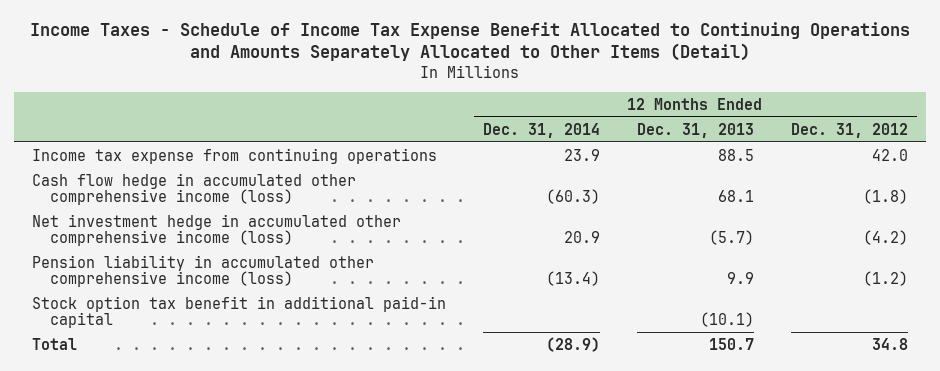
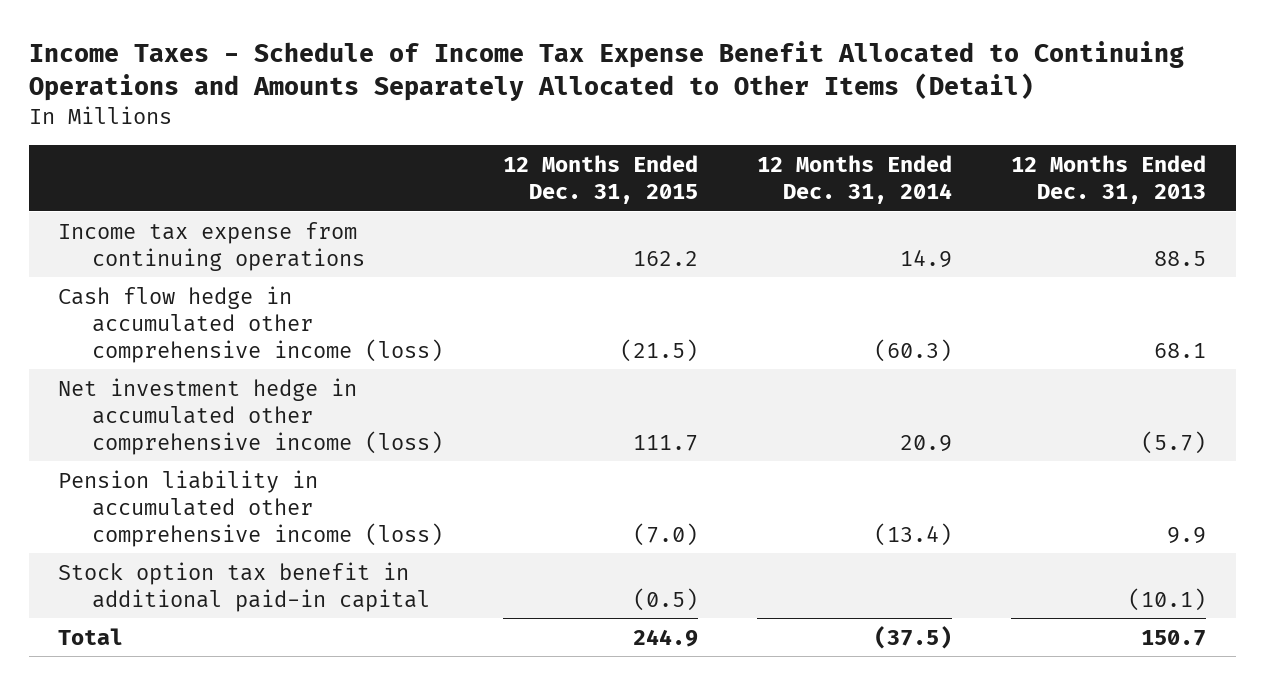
[790,122,908,138] Dec. 31, 2012 -> none
none -> [502,154,698,204] 12 Months Ended Dec. 31, 2015
[563,148,600,161] 23.9 -> [899,249,952,268] 14.9
[545,336,600,352] (28.9) -> [873,625,952,649] (37.5)

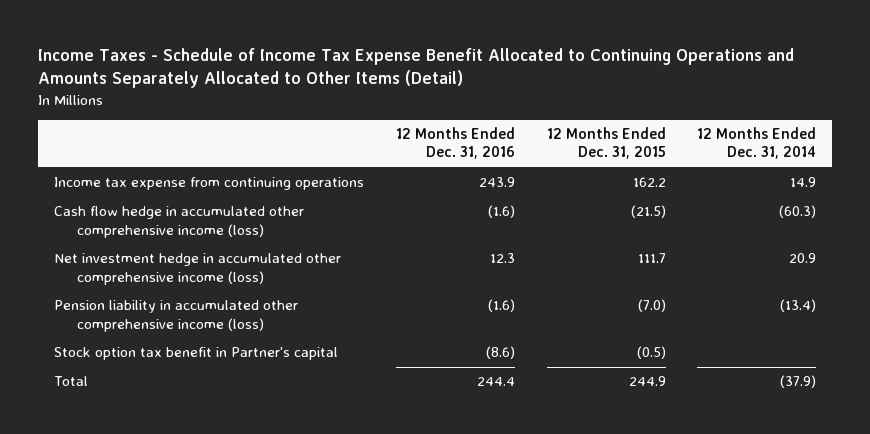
[1011,154,1207,204] 12 Months Ended Dec. 31, 2013 -> none
none -> [395,126,515,160] 12 Months Ended Dec. 31, 2016
[58,561,431,612] Stock option tax benefit in additional paid-in capital -> [53,347,338,361] Stock option tax benefit in Partner's capital
[873,625,952,649] (37.5) -> [780,375,817,389] (37.9)

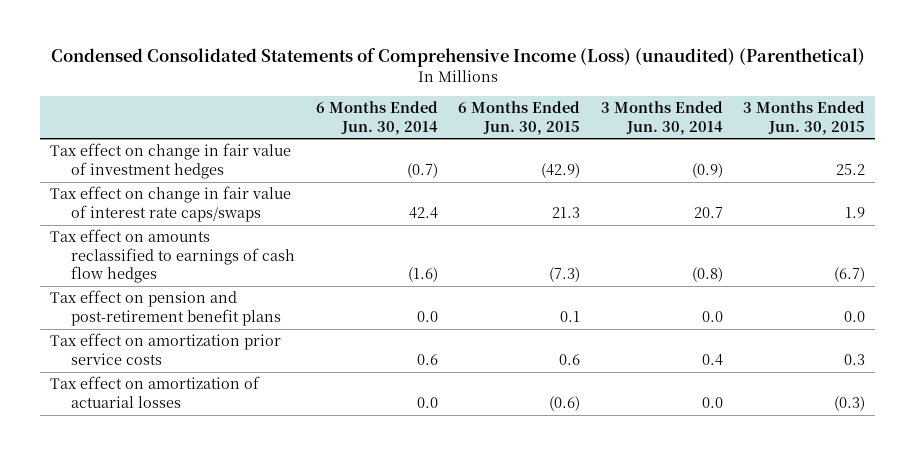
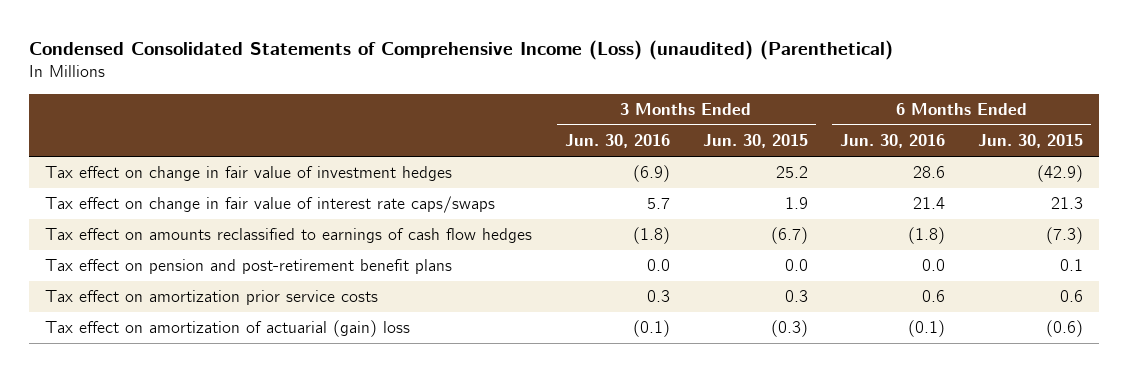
[315,101,438,135] 6 Months Ended Jun. 30, 2014 -> none
[600,101,723,135] 3 Months Ended Jun. 30, 2014 -> none
none -> [565,134,671,149] Jun. 30, 2016
none -> [840,134,946,149] Jun. 30, 2016
[50,376,261,408] Tax effect on amortization of actuarial losses -> [45,320,411,338] Tax effect on amortization of actuarial (gain) loss

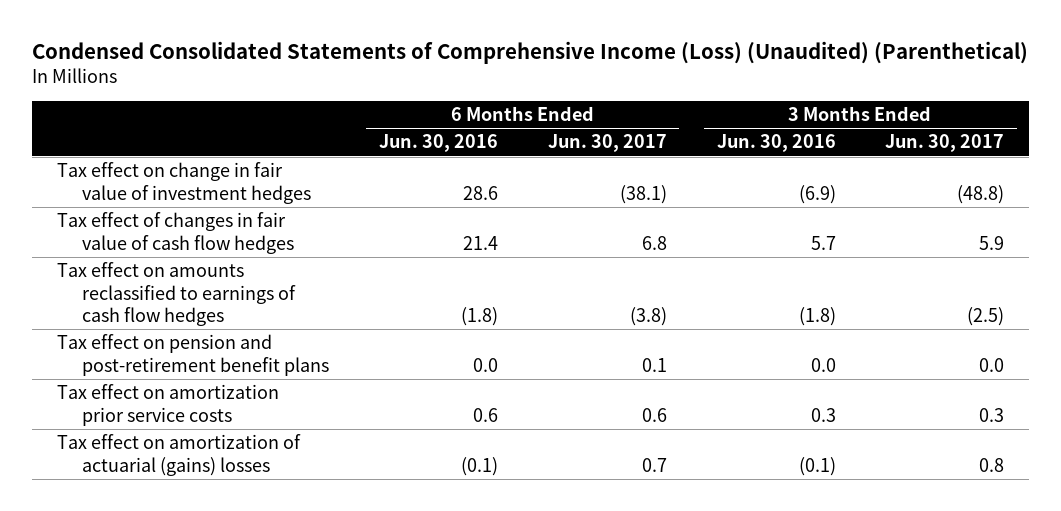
[29,39,894,60] Condensed Consolidated Statements of Comprehensive Income (Loss) (unaudited) (Parenthetical) -> [31,41,1028,65] Condensed Consolidated Statements of Comprehensive Income (Loss) (Unaudited) (Parenthetical)
[702,134,808,149] Jun. 30, 2015 -> none
[977,134,1083,149] Jun. 30, 2015 -> none
none -> [547,134,667,153] Jun. 30, 2017
none -> [885,134,1005,153] Jun. 30, 2017
[45,196,496,214] Tax effect on change in fair value of interest rate caps/swaps -> [56,212,294,254] Tax effect of changes in fair value of cash flow hedges
[45,320,411,338] Tax effect on amortization of actuarial (gain) loss -> [56,434,301,476] Tax effect on amortization of actuarial (gains) losses

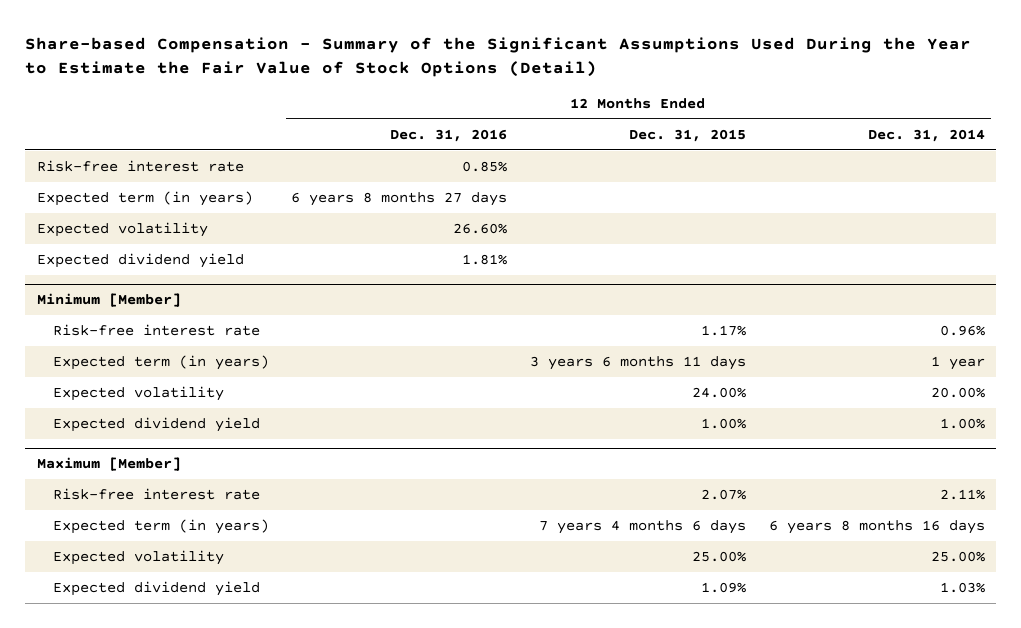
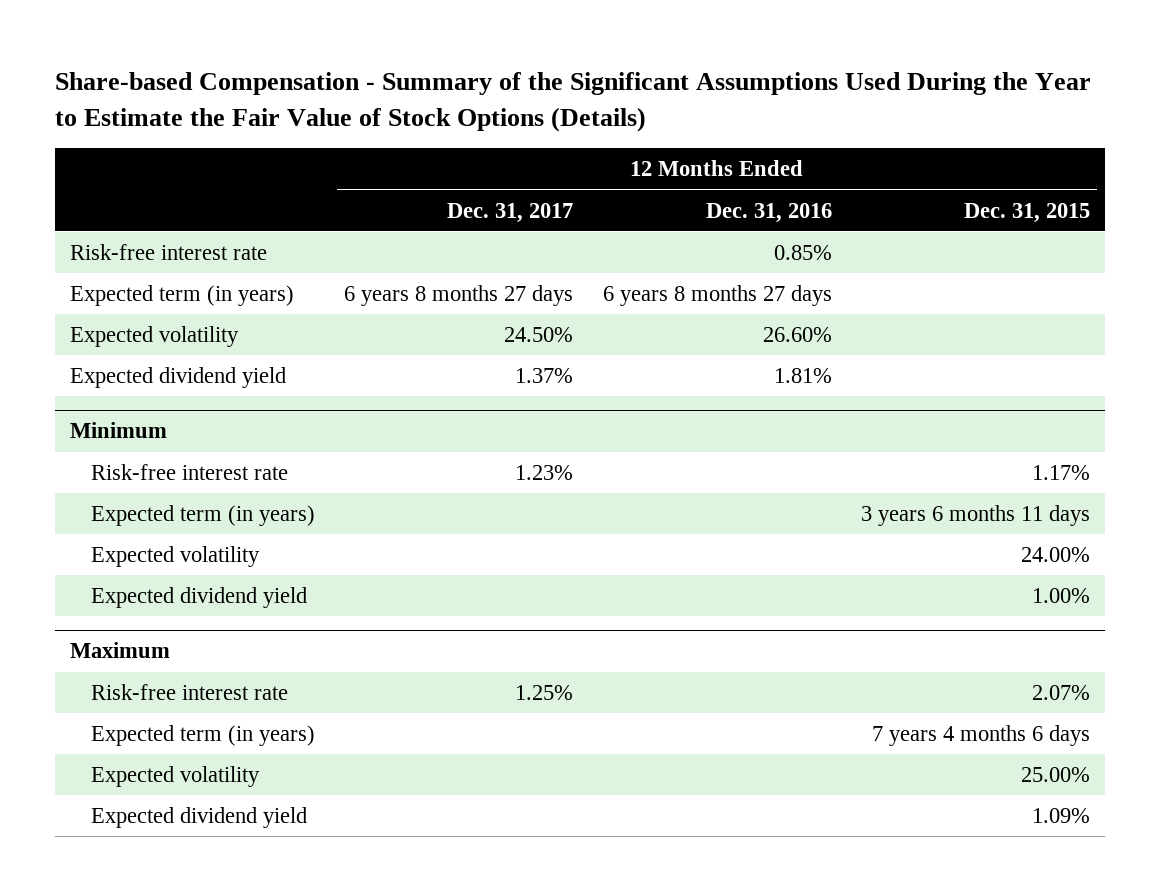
[25,37,972,77] Share-based Compensation - Summary of the Significant Assumptions Used During the Year to Estimate the Fair Value of Stock Options (Detail) -> [55,72,1092,132] Share-based Compensation - Summary of the Significant Assumptions Used During the Year to Estimate the Fair Value of Stock Options (Details)
[867,128,985,142] Dec. 31, 2014 -> none
none -> [447,202,574,223] Dec. 31, 2017
[36,293,181,308] Minimum [Member] -> [69,422,167,439] Minimum
[36,457,181,472] Maximum [Member] -> [69,642,170,659] Maximum

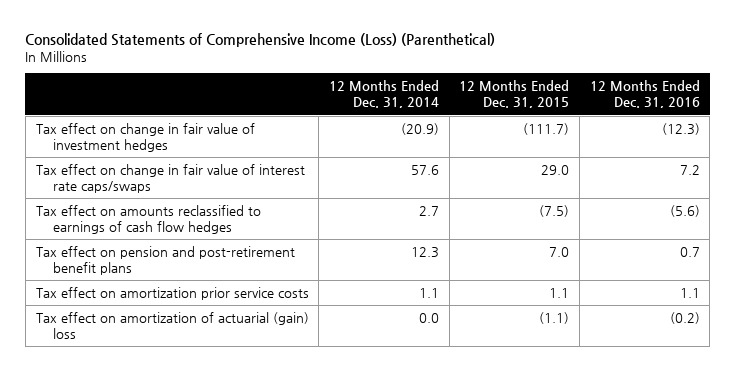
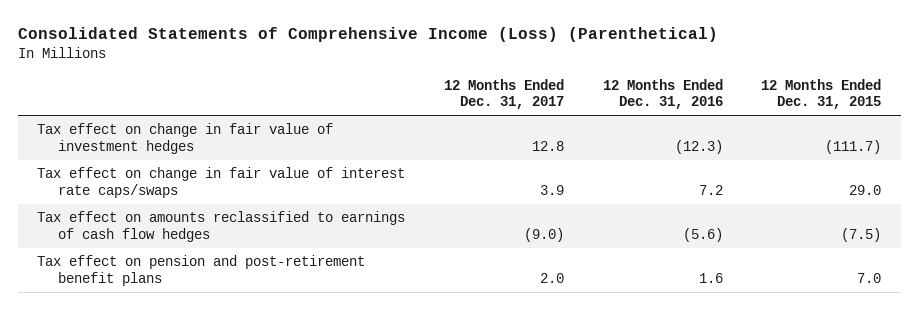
[328,80,439,109] 12 Months Ended Dec. 31, 2014 -> none
none -> [443,78,564,110] 12 Months Ended Dec. 31, 2017
[35,286,309,300] Tax effect on amortization prior service costs -> none
[35,311,309,339] Tax effect on amortization of actuarial (gain) loss -> none
[679,246,700,257] 0.7 -> [698,272,723,283] 1.6

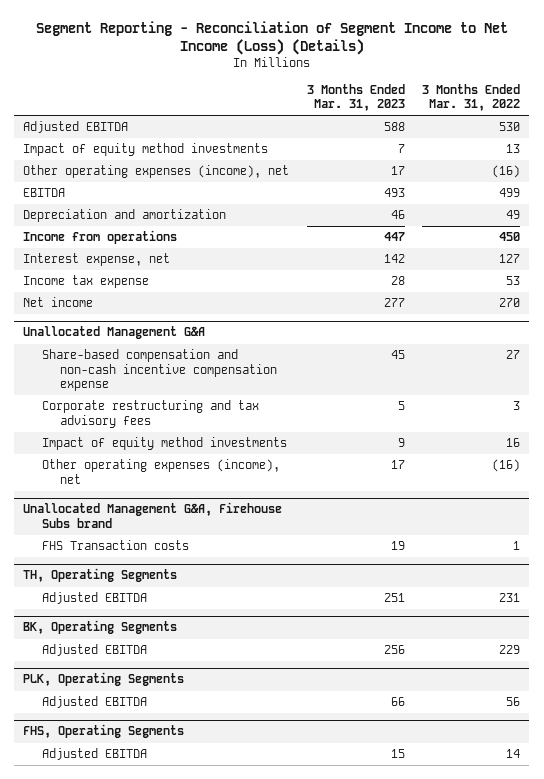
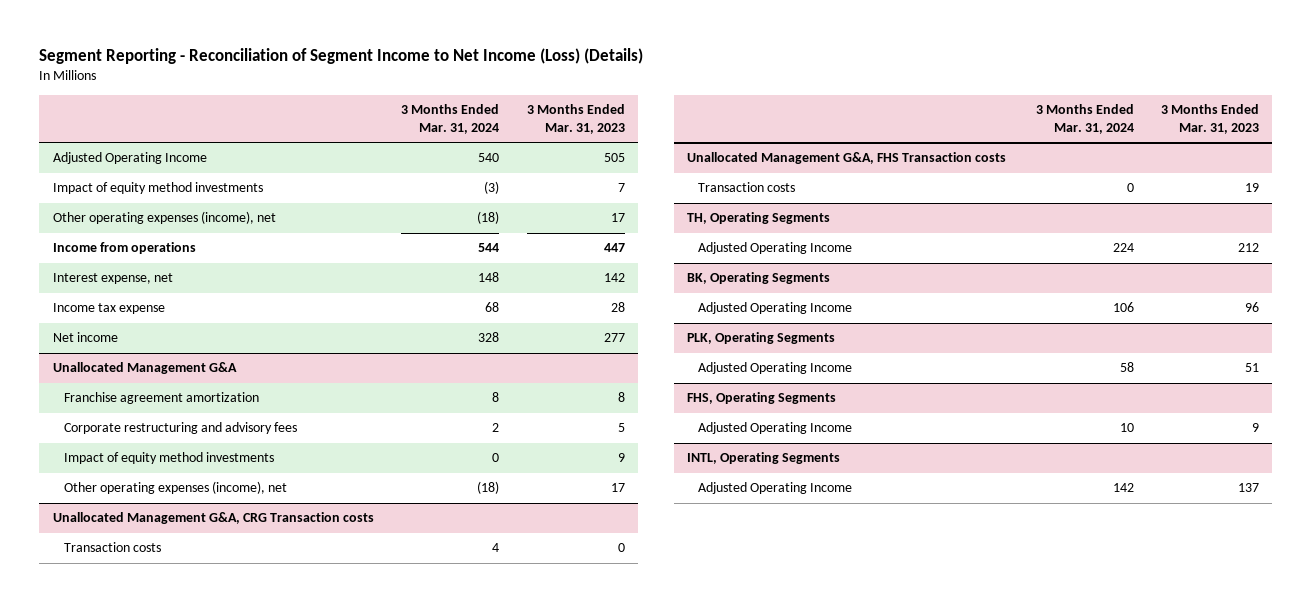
[422,83,521,111] 3 Months Ended Mar. 31, 2022 -> none
none -> [401,103,500,135] 3 Months Ended Mar. 31, 2024
[23,121,129,134] Adjusted EBITDA -> [52,152,207,165] Adjusted Operating Income
[383,122,405,132] 588 -> [603,153,625,163] 505
[23,188,66,198] EBITDA -> none
[23,209,227,223] Depreciation and amortization -> none
[41,349,278,391] Share-based compensation and non-cash incentive compensation expense -> none
none -> [63,392,259,405] Franchise agreement amortization
[41,400,259,428] Corporate restructuring and tax advisory fees -> [63,422,297,435] Corporate restructuring and advisory fees
[23,502,283,528] Unallocated Management G&A, Firehouse Subs brand -> none
none -> [52,512,374,525] Unallocated Management G&A, CRG Transaction costs
[41,540,189,551] FHS Transaction costs -> [63,542,161,553] Transaction costs
[390,541,405,551] 19 -> [617,543,625,553] 0
none -> [687,152,1007,165] Unallocated Management G&A, FHS Transaction costs
none -> [698,182,796,193] Transaction costs
[41,592,147,605] Adjusted EBITDA -> [698,242,853,255] Adjusted Operating Income
[383,593,405,603] 251 -> [1237,243,1259,253] 212
[41,644,147,657] Adjusted EBITDA -> [698,302,853,315] Adjusted Operating Income
[383,645,405,655] 256 -> [1244,302,1259,313] 96
[41,696,147,709] Adjusted EBITDA -> [698,362,853,375] Adjusted Operating Income
[390,697,405,707] 66 -> [1244,363,1259,373] 51
[41,748,147,761] Adjusted EBITDA -> [698,422,853,435] Adjusted Operating Income
[390,749,405,759] 15 -> [1251,423,1259,433] 9
none -> [687,452,841,465] INTL, Operating Segments
none -> [698,482,853,495] Adjusted Operating Income

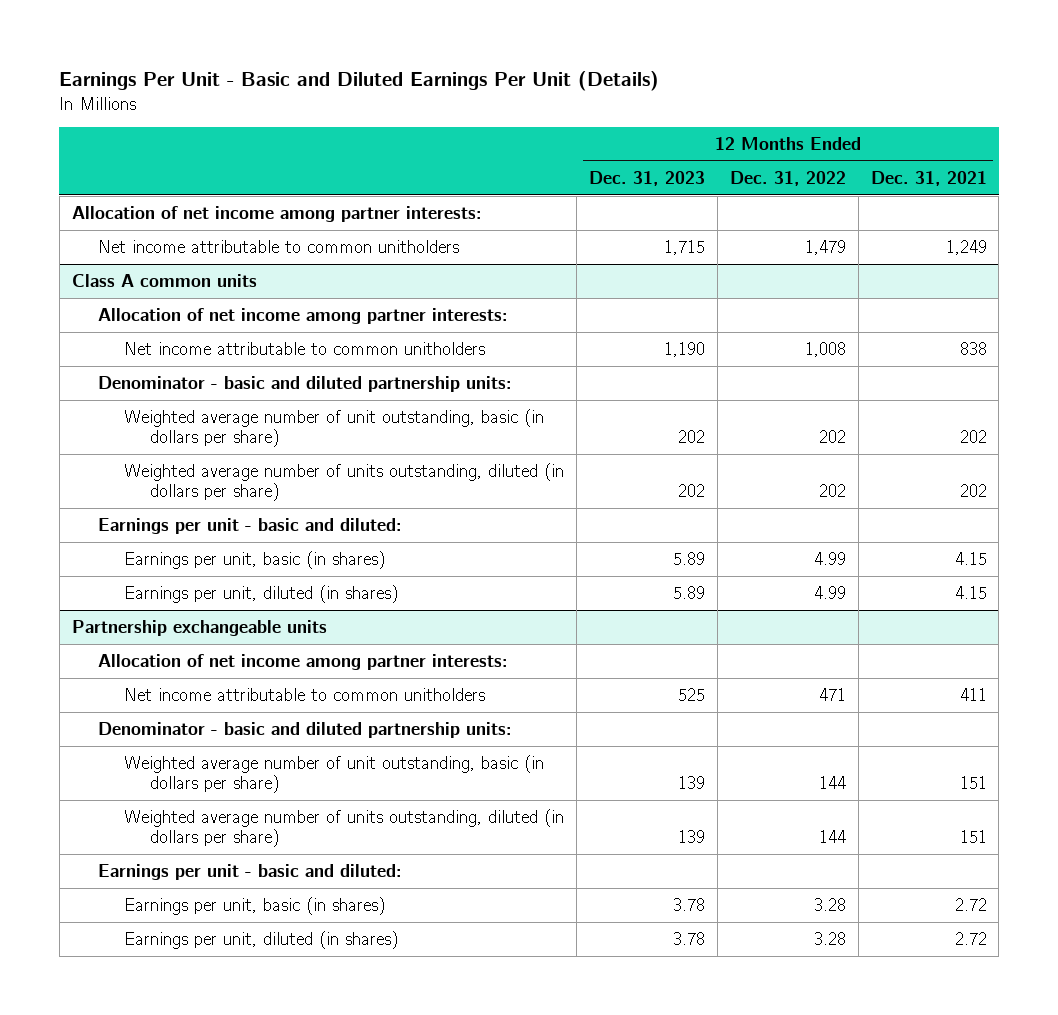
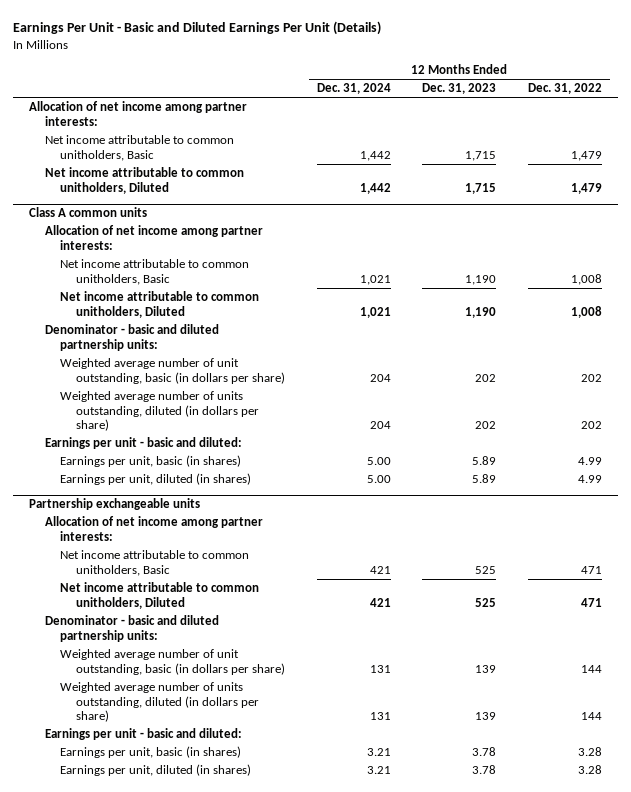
[870,170,987,186] Dec. 31, 2021 -> none
none -> [316,83,391,95] Dec. 31, 2024
[97,239,459,253] Net income attributable to common unitholders -> [44,135,234,161] Net income attributable to common unitholders, Basic
none -> [44,167,244,194] Net income attributable to common unitholders, Diluted
[123,341,485,355] Net income attributable to common unitholders -> [60,259,250,285] Net income attributable to common unitholders, Basic
none -> [60,291,260,318] Net income attributable to common unitholders, Diluted
[123,687,485,701] Net income attributable to common unitholders -> [60,550,250,576] Net income attributable to common unitholders, Basic
none -> [60,582,260,609] Net income attributable to common unitholders, Diluted

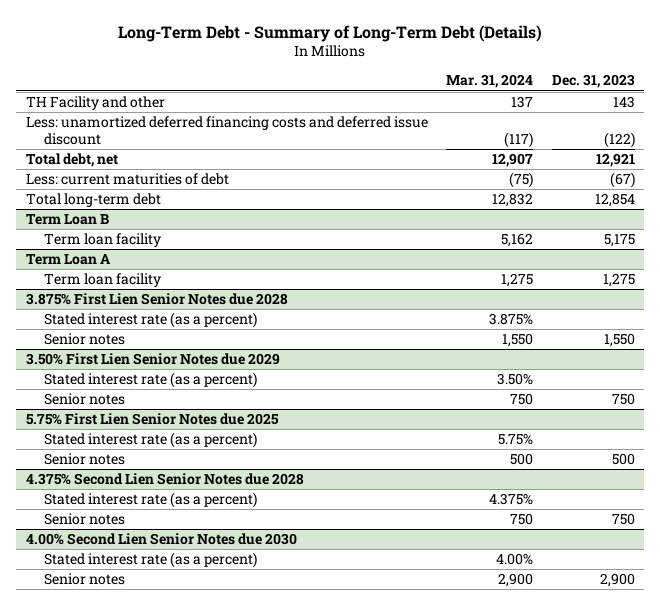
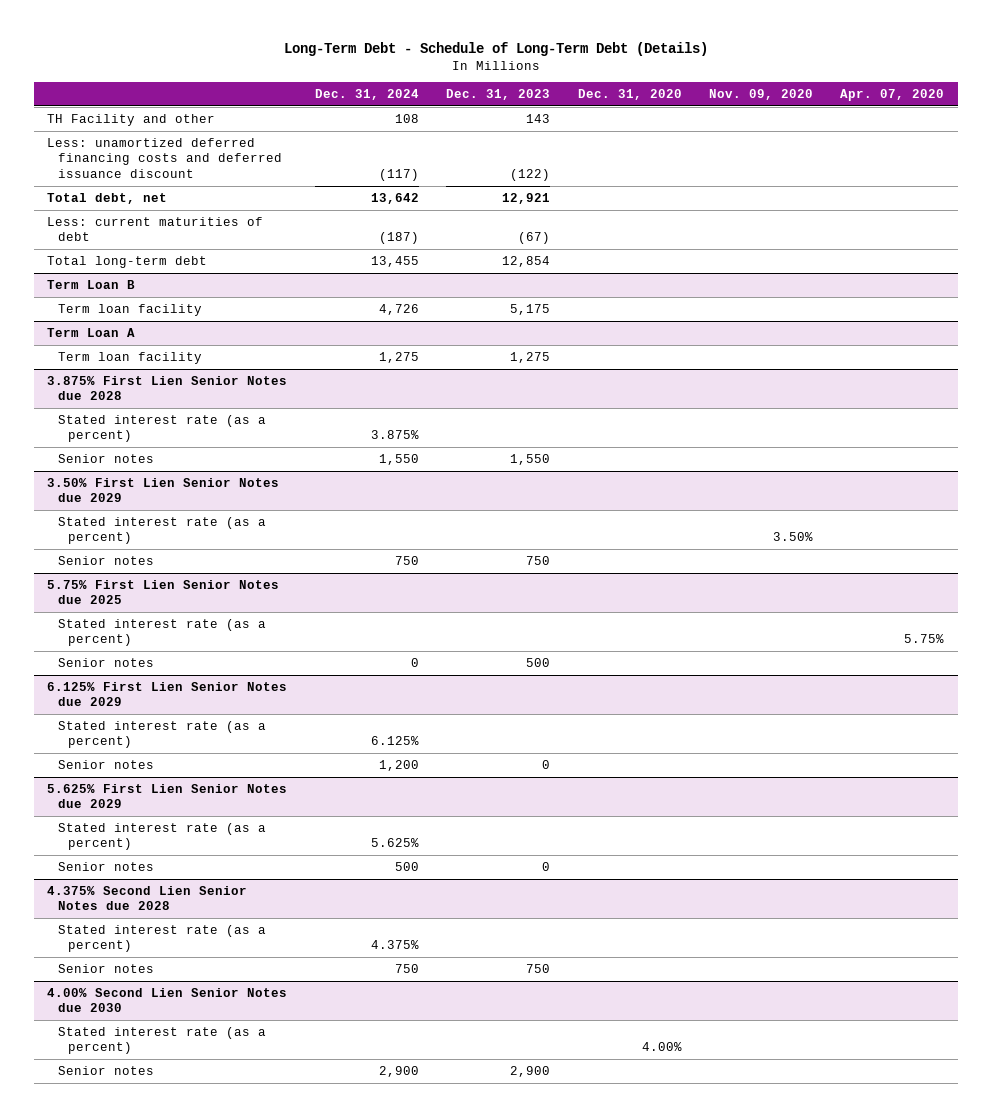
[118,24,543,42] Long-Term Debt - Summary of Long-Term Debt (Details) -> [283,41,708,56] Long-Term Debt - Schedule of Long-Term Debt (Details)
[446,74,534,89] Mar. 31, 2024 -> none
none -> [314,89,419,101] Dec. 31, 2024
none -> [577,89,682,101] Dec. 31, 2020
none -> [708,89,813,101] Nov. 09, 2020
none -> [840,89,945,102] Apr. 07, 2020
[25,116,428,145] Less: unamortized deferred financing costs and deferred issue discount -> [47,137,282,179] Less: unamortized deferred financing costs and deferred issuance discount
none -> [47,681,288,707] 6.125% First Lien Senior Notes due 2029
none -> [57,720,266,749] Stated interest rate (as a percent)
none -> [57,759,154,769] Senior notes
none -> [47,783,288,809] 5.625% First Lien Senior Notes due 2029
none -> [57,822,266,851] Stated interest rate (as a percent)
none -> [57,861,154,871] Senior notes

